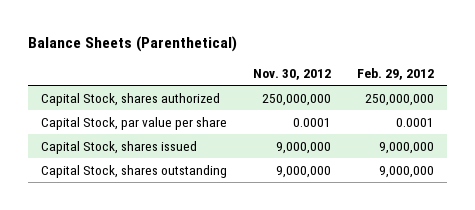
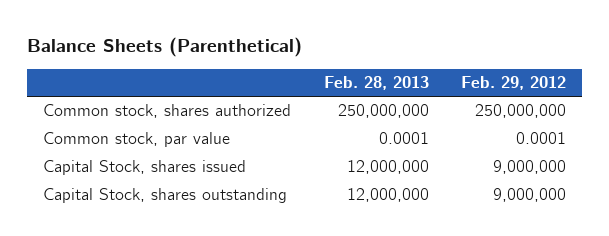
[252,69,331,81] Nov. 30, 2012 -> none
none -> [323,76,429,91] Feb. 28, 2013
[40,92,220,106] Capital Stock, shares authorized -> [43,104,292,119] Common stock, shares authorized
[40,116,227,130] Capital Stock, par value per share -> [43,132,231,148] Common stock, par value

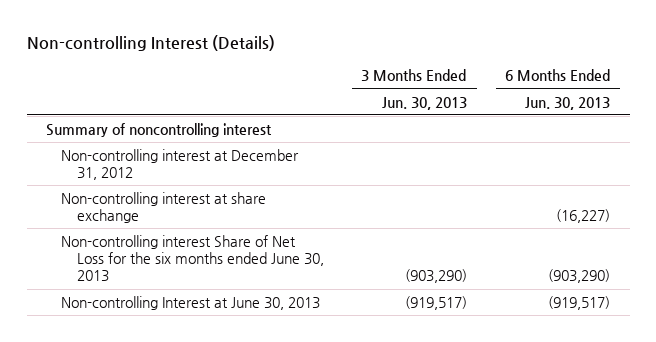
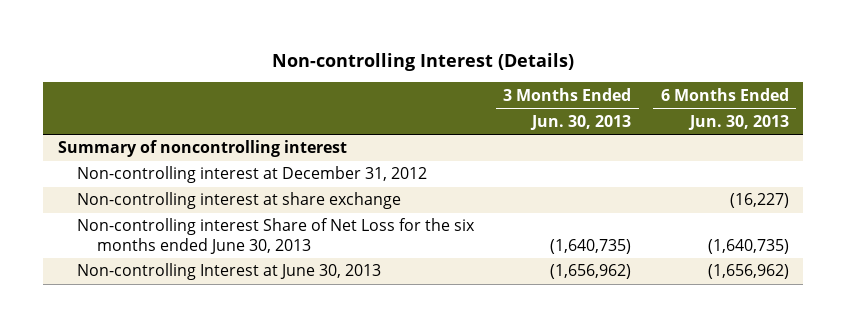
[404,269,467,284] (903,290) -> [550,238,632,254] (1,640,735)
[548,269,611,284] (903,290) -> [707,238,789,254] (1,640,735)
[404,296,467,311] (919,517) -> [550,264,632,280] (1,656,962)
[548,296,611,311] (919,517) -> [707,264,789,280] (1,656,962)

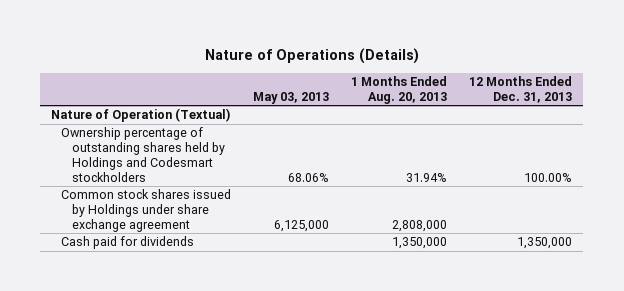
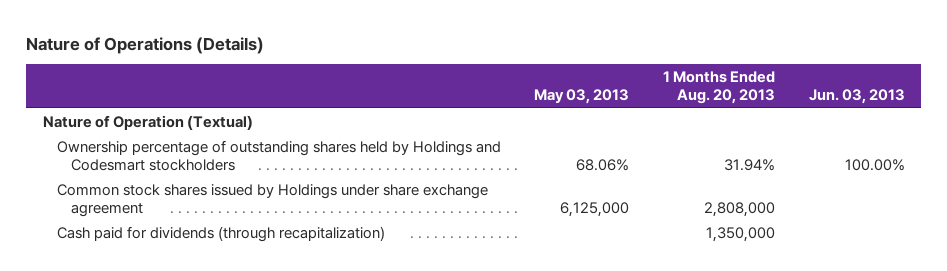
[469,76,573,103] 12 Months Ended Dec. 31, 2013 -> none
none -> [808,89,905,105] Jun. 03, 2013
[61,236,195,250] Cash paid for dividends -> [56,225,385,242] Cash paid for dividends (through recapitalization)

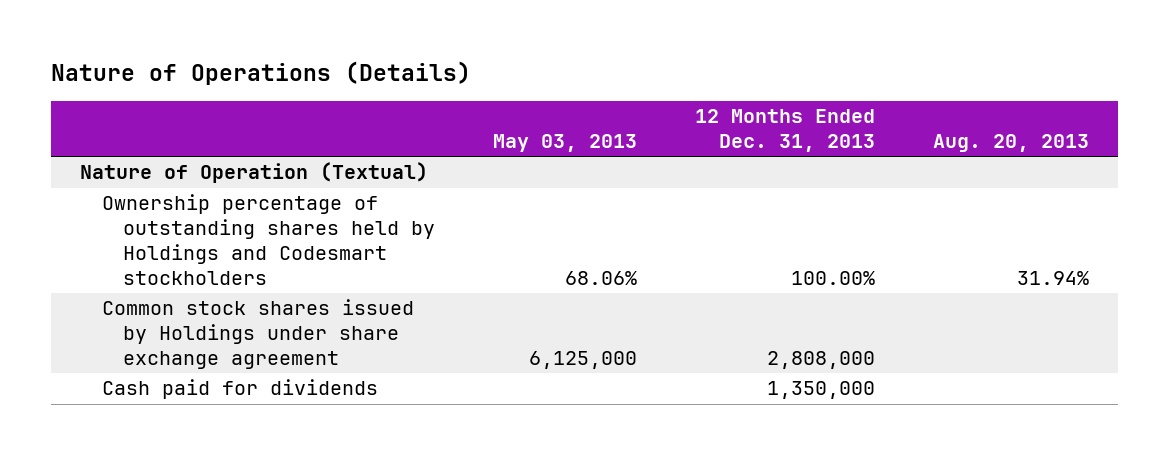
[663,71,776,105] 1 Months Ended Aug. 20, 2013 -> none
[808,89,905,105] Jun. 03, 2013 -> none
none -> [694,109,875,152] 12 Months Ended Dec. 31, 2013
none -> [932,133,1089,152] Aug. 20, 2013
[56,225,385,242] Cash paid for dividends (through recapitalization) -> [101,379,378,400] Cash paid for dividends

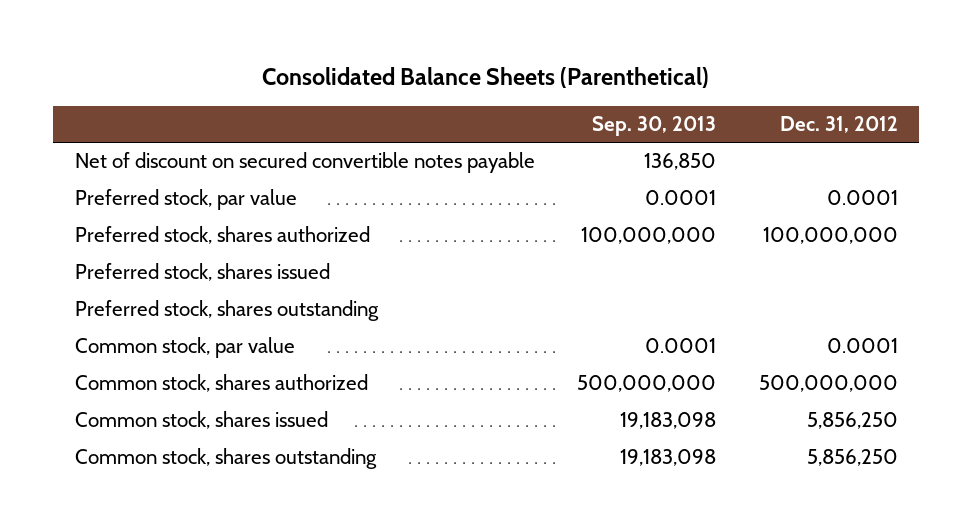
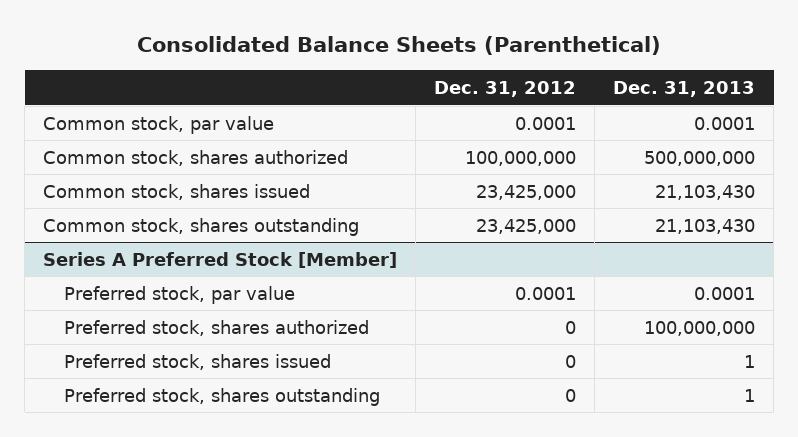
[592,116,717,137] Sep. 30, 2013 -> none
none -> [613,81,756,98] Dec. 31, 2013
[74,152,535,174] Net of discount on secured convertible notes payable -> none
[74,189,297,211] Preferred stock, par value -> none
[74,226,370,245] Preferred stock, shares authorized -> none
[74,263,330,282] Preferred stock, shares issued -> none
[74,300,379,322] Preferred stock, shares outstanding -> none
[758,375,898,393] 500,000,000 -> [465,150,577,166] 100,000,000
[806,412,898,430] 5,856,250 -> [476,184,577,200] 23,425,000
[806,449,898,467] 5,856,250 -> [476,218,577,234] 23,425,000
none -> [43,251,398,268] Series A Preferred Stock [Member]
none -> [63,285,295,304] Preferred stock, par value
none -> [63,319,369,336] Preferred stock, shares authorized
none -> [63,353,331,370] Preferred stock, shares issued
none -> [63,387,380,406] Preferred stock, shares outstanding

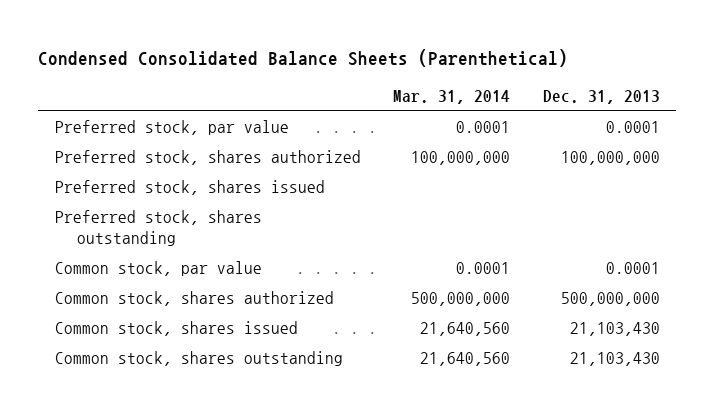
[137,36,662,56] Consolidated Balance Sheets (Parenthetical) -> [38,49,569,68] Condensed Consolidated Balance Sheets (Parenthetical)
[434,81,577,98] Dec. 31, 2012 -> none
none -> [393,90,511,105] Mar. 31, 2014
none -> [54,120,289,136] Preferred stock, par value
none -> [54,150,361,166] Preferred stock, shares authorized
none -> [54,180,325,196] Preferred stock, shares issued
none -> [54,210,262,247] Preferred stock, shares outstanding
[43,251,398,268] Series A Preferred Stock [Member] -> none
[63,285,295,304] Preferred stock, par value -> none
[63,319,369,336] Preferred stock, shares authorized -> none
[63,353,331,370] Preferred stock, shares issued -> none
[63,387,380,406] Preferred stock, shares outstanding -> none

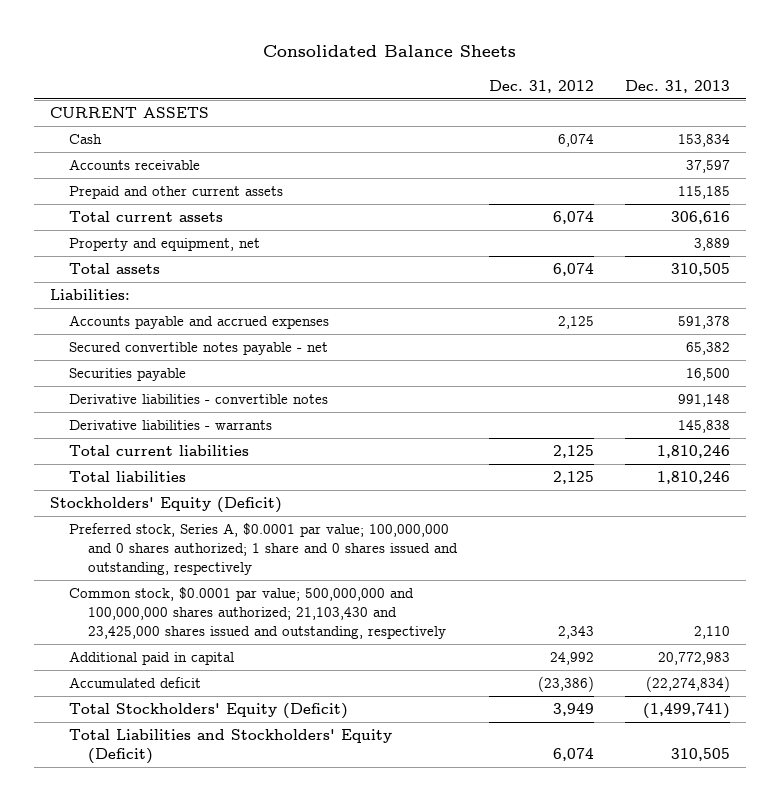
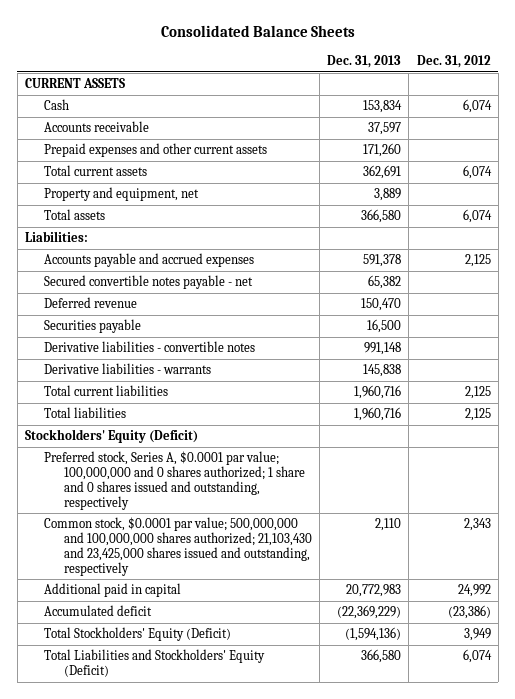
[69,186,284,200] Prepaid and other current assets -> [44,143,268,158] Prepaid expenses and other current assets
[677,186,730,200] 115,185 -> [363,143,402,158] 171,260
[670,211,730,225] 306,616 -> [363,165,402,180] 362,691
[670,263,730,277] 310,505 -> [361,209,402,224] 366,580
none -> [44,297,138,309] Deferred revenue
[656,445,730,459] 1,810,246 -> [354,385,402,400] 1,960,716
[656,471,730,485] 1,810,246 -> [354,407,402,422] 1,960,716
[645,676,730,693] (22,274,834) -> [337,605,402,620] (22,369,229)
[642,703,730,720] (1,499,741) -> [345,627,402,642] (1,594,136)
[670,747,730,761] 310,505 -> [361,649,402,664] 366,580

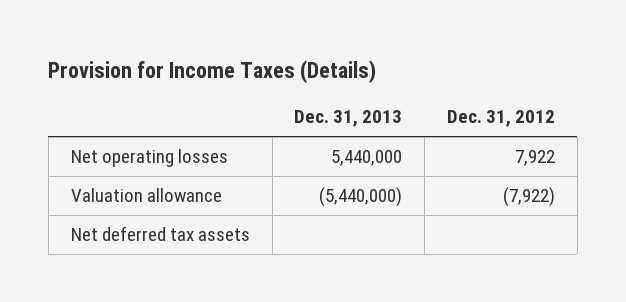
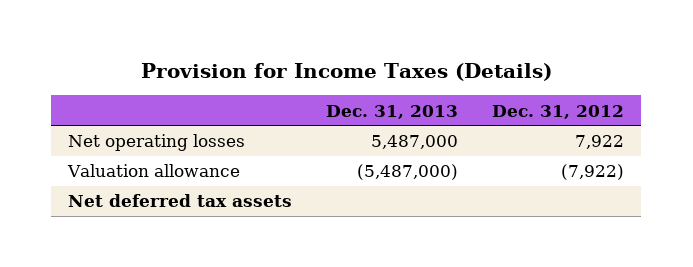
[331,150,403,167] 5,440,000 -> [371,135,459,150] 5,487,000
[319,187,403,208] (5,440,000) -> [357,164,459,181] (5,487,000)

